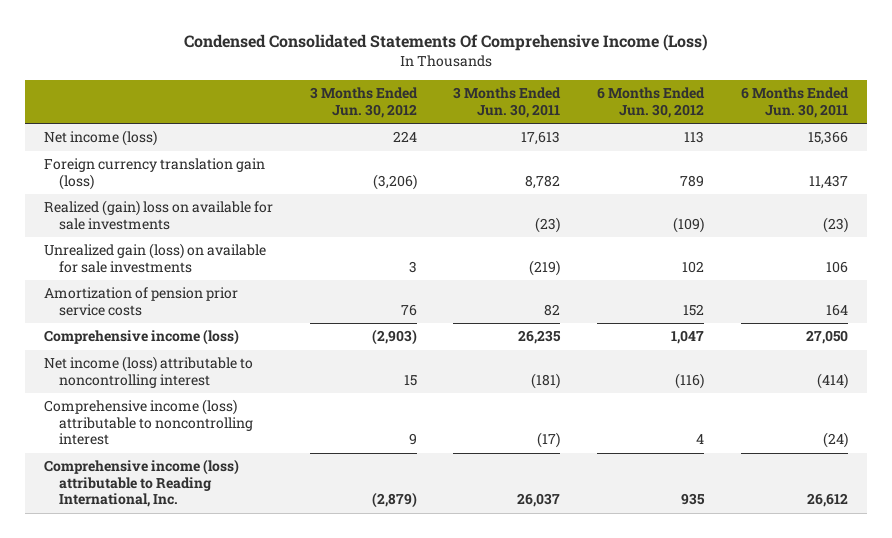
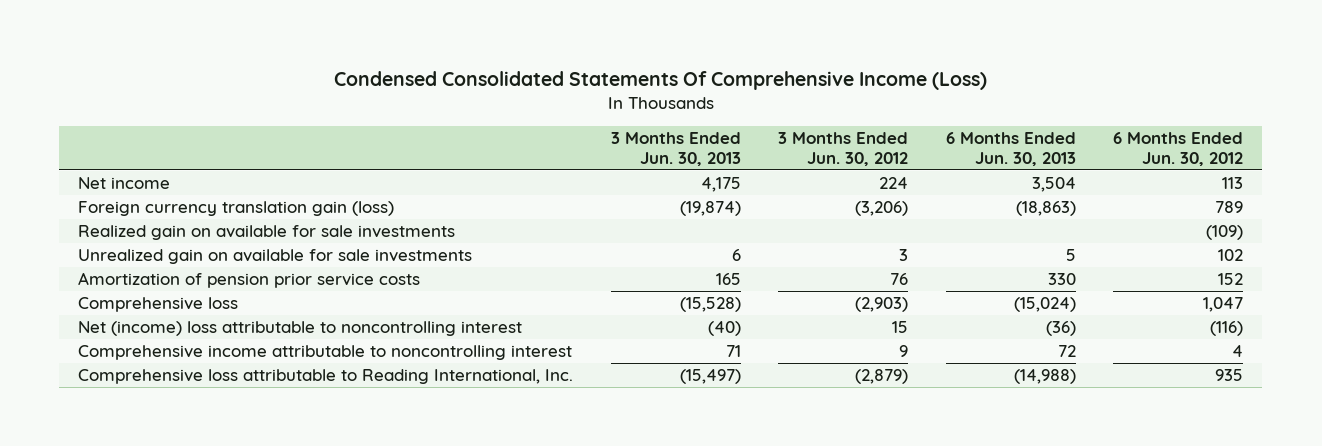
[453,87,562,118] 3 Months Ended Jun. 30, 2011 -> none
[741,87,850,118] 6 Months Ended Jun. 30, 2011 -> none
none -> [610,131,741,166] 3 Months Ended Jun. 30, 2013
none -> [945,131,1076,166] 6 Months Ended Jun. 30, 2013
[43,130,157,147] Net income (loss) -> [78,177,171,190] Net income
[43,200,273,230] Realized (gain) loss on available for sale investments -> [78,225,456,241] Realized gain on available for sale investments
[43,243,266,273] Unrealized gain (loss) on available for sale investments -> [78,249,473,265] Unrealized gain on available for sale investments
[43,329,239,346] Comprehensive income (loss) -> [78,297,239,313] Comprehensive loss
[43,356,253,388] Net income (loss) attributable to noncontrolling interest -> [78,321,523,337] Net (income) loss attributable to noncontrolling interest
[43,399,253,446] Comprehensive income (loss) attributable to noncontrolling interest -> [78,345,573,361] Comprehensive income attributable to noncontrolling interest
[43,459,239,508] Comprehensive income (loss) attributable to Reading International, Inc. -> [78,369,574,385] Comprehensive loss attributable to Reading International, Inc.

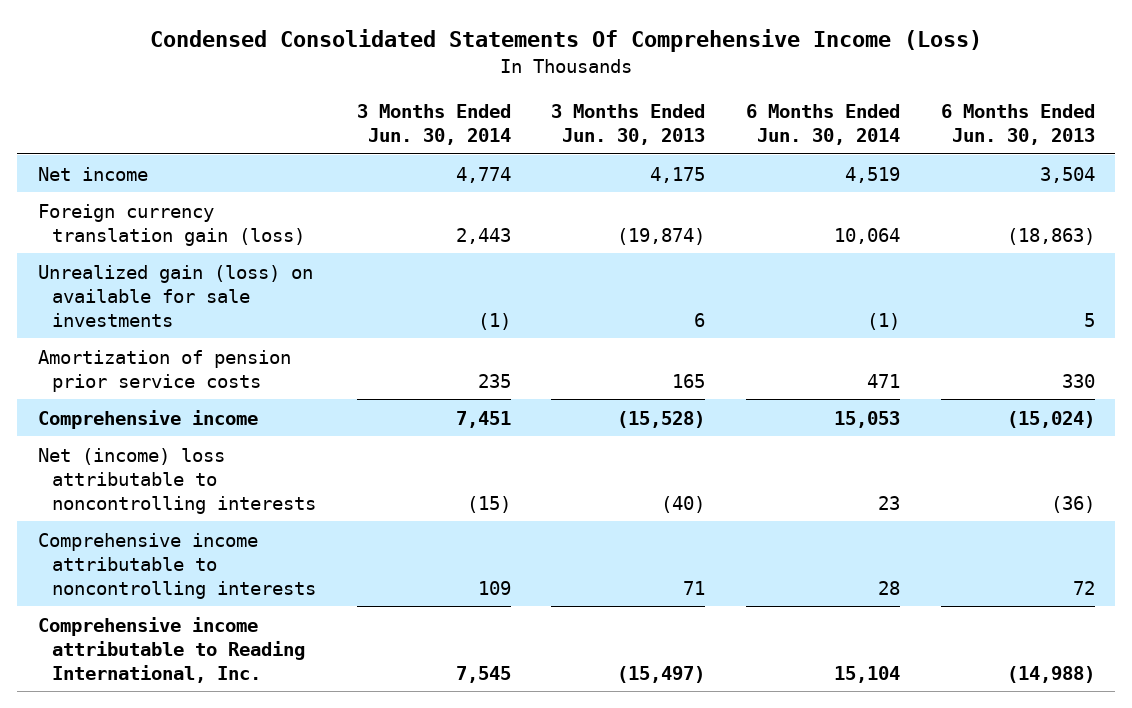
[778,131,909,166] 3 Months Ended Jun. 30, 2012 -> none
[1113,131,1244,166] 6 Months Ended Jun. 30, 2012 -> none
none -> [356,104,511,146] 3 Months Ended Jun. 30, 2014
none -> [746,104,901,146] 6 Months Ended Jun. 30, 2014
[78,225,456,241] Realized gain on available for sale investments -> none
[78,249,473,265] Unrealized gain on available for sale investments -> [37,264,313,327] Unrealized gain (loss) on available for sale investments
[78,297,239,313] Comprehensive loss -> [37,409,258,429] Comprehensive income
[78,321,523,337] Net (income) loss attributable to noncontrolling interest -> [37,447,317,514] Net (income) loss attributable to noncontrolling interests
[78,345,573,361] Comprehensive income attributable to noncontrolling interest -> [37,532,317,599] Comprehensive income attributable to noncontrolling interests
[78,369,574,385] Comprehensive loss attributable to Reading International, Inc. -> [37,616,306,683] Comprehensive income attributable to Reading International, Inc.

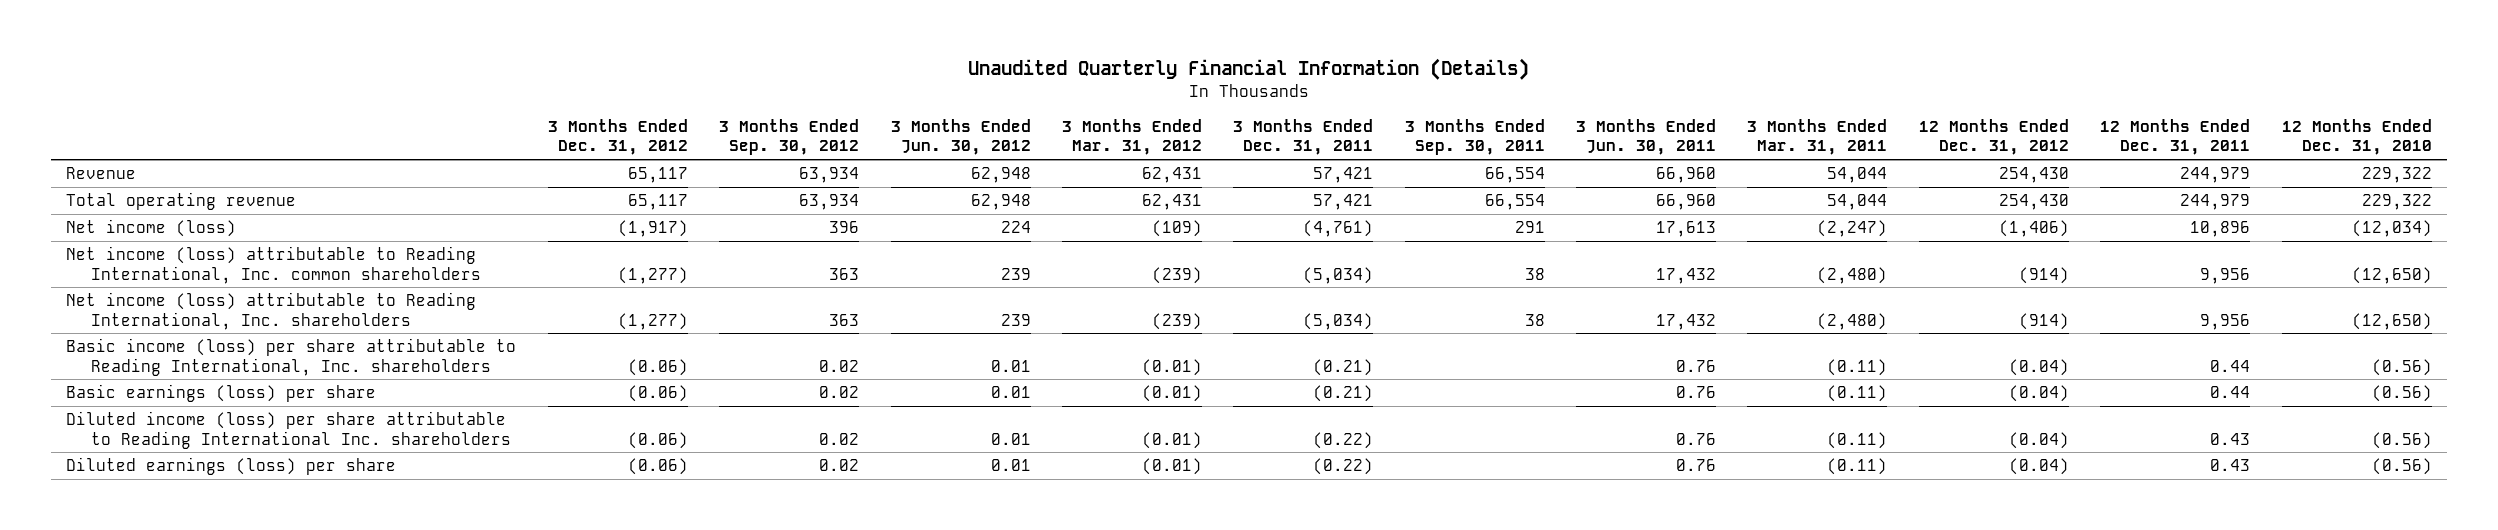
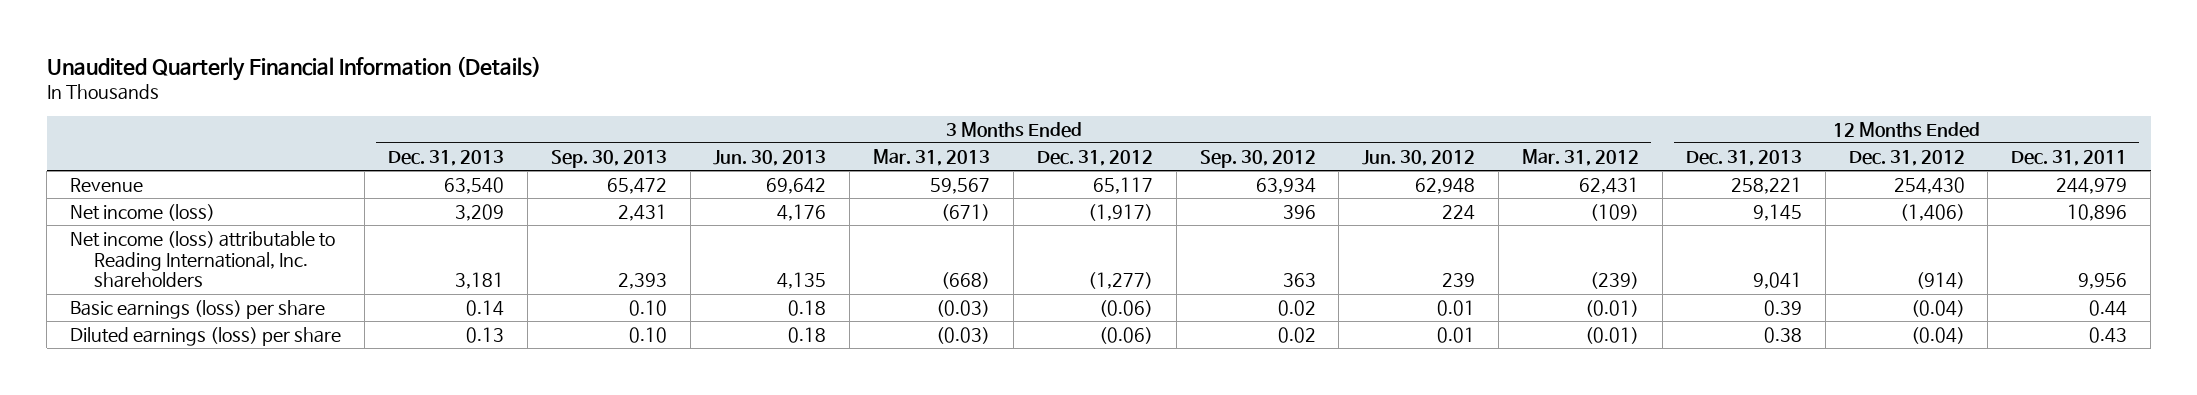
[1233,118,1374,156] 3 Months Ended Dec. 31, 2011 -> none
[1404,118,1545,156] 3 Months Ended Sep. 30, 2011 -> none
[1576,118,1717,156] 3 Months Ended Jun. 30, 2011 -> none
[1747,118,1888,156] 3 Months Ended Mar. 31, 2011 -> none
[2281,118,2432,156] 12 Months Ended Dec. 31, 2010 -> none
none -> [387,149,504,166] Dec. 31, 2013
none -> [550,149,667,168] Sep. 30, 2013
none -> [713,149,827,166] Jun. 30, 2013
none -> [873,148,991,166] Mar. 31, 2013
none -> [1685,149,1802,166] Dec. 31, 2013
[66,191,297,210] Total operating revenue -> none
[66,245,482,284] Net income (loss) attributable to Reading International, Inc. common shareholders -> none
[66,337,517,376] Basic income (loss) per share attributable to Reading International, Inc. shareholders -> none
[66,410,512,449] Diluted income (loss) per share attributable to Reading International Inc. shareholders -> none

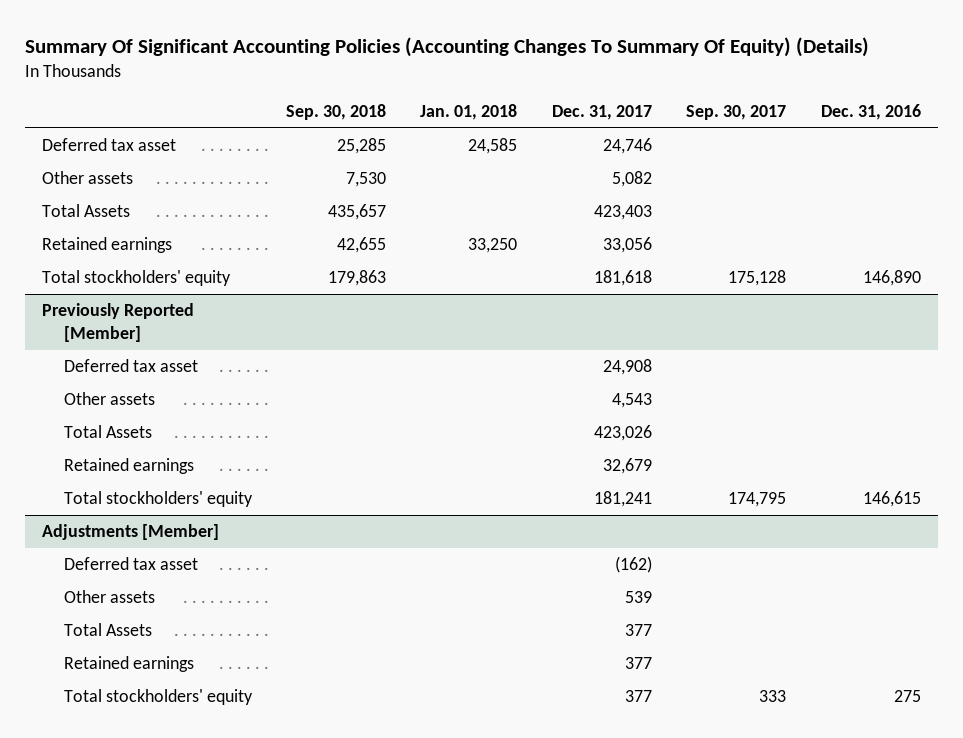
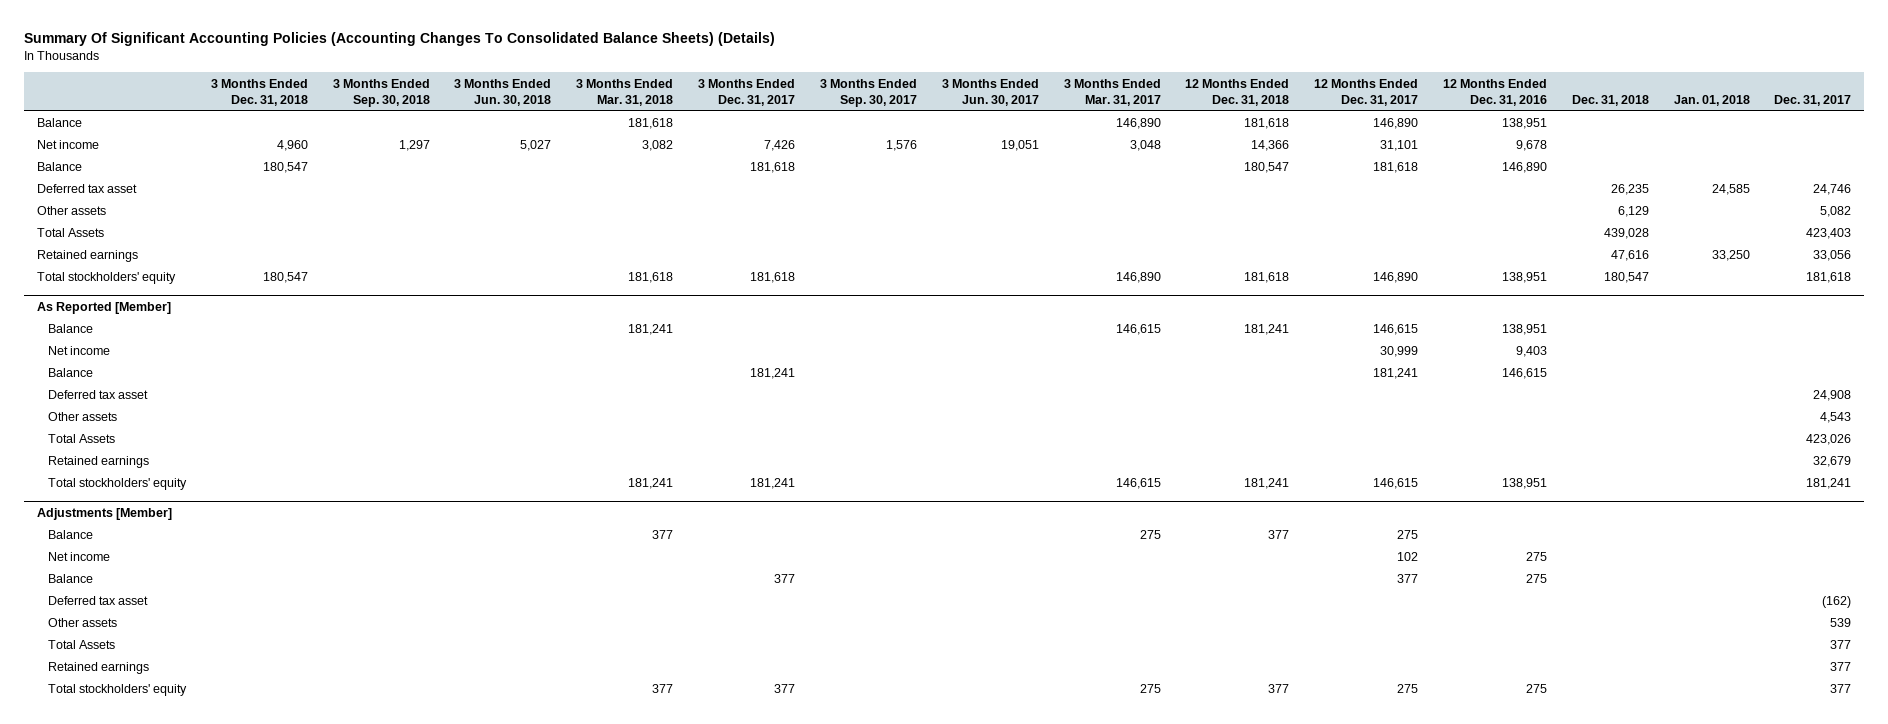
[25,36,870,57] Summary Of Significant Accounting Policies (Accounting Changes To Summary Of Equity) (Details) -> [24,32,776,47] Summary Of Significant Accounting Policies (Accounting Changes To Consolidated Balance Sheets) (Details)
[285,104,386,121] Sep. 30, 2018 -> none
[686,105,787,121] Sep. 30, 2017 -> none
[820,104,921,121] Dec. 31, 2016 -> none
none -> [210,78,308,106] 3 Months Ended Dec. 31, 2018
none -> [332,78,430,107] 3 Months Ended Sep. 30, 2018
none -> [454,78,552,106] 3 Months Ended Jun. 30, 2018
none -> [576,78,674,106] 3 Months Ended Mar. 31, 2018
none -> [698,78,796,106] 3 Months Ended Dec. 31, 2017
none -> [819,78,917,107] 3 Months Ended Sep. 30, 2017
none -> [941,78,1039,106] 3 Months Ended Jun. 30, 2017
none -> [1063,78,1161,106] 3 Months Ended Mar. 31, 2017
none -> [1185,78,1290,106] 12 Months Ended Dec. 31, 2018
none -> [1314,78,1419,106] 12 Months Ended Dec. 31, 2017
none -> [1442,78,1547,106] 12 Months Ended Dec. 31, 2016
none -> [1571,94,1649,106] Dec. 31, 2018
none -> [36,118,82,128] Balance
none -> [36,140,99,150] Net income
none -> [36,162,82,172] Balance
[42,303,195,343] Previously Reported [Member] -> [36,302,171,315] As Reported [Member]
none -> [48,324,94,334] Balance
none -> [48,346,111,356] Net income
none -> [48,368,94,378] Balance
none -> [48,530,94,540] Balance
none -> [48,552,111,562] Net income
none -> [48,574,94,584] Balance

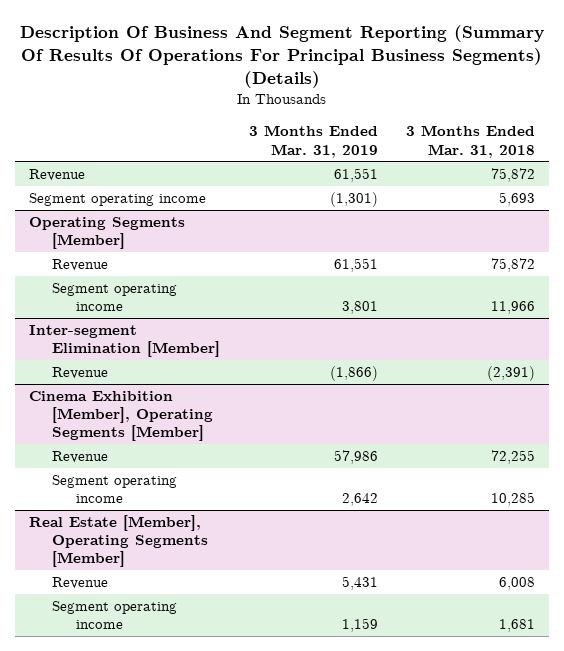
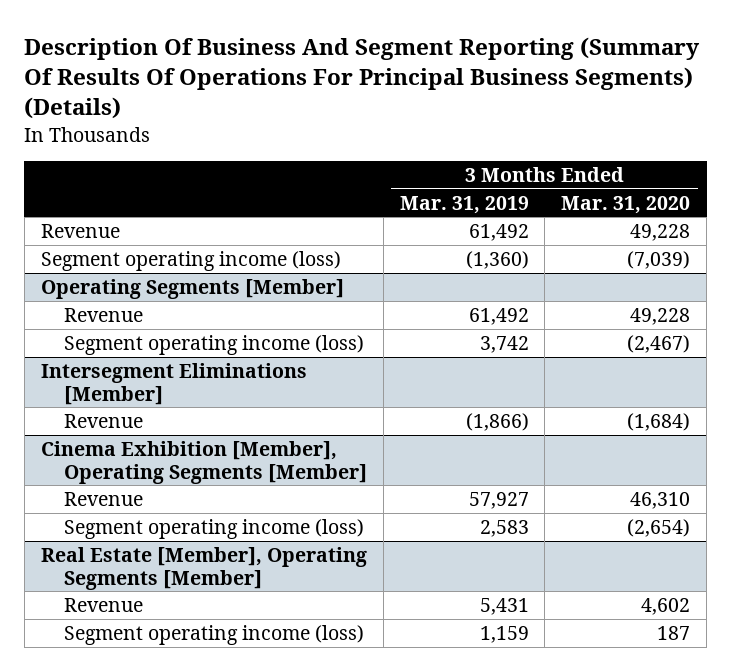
[406,125,536,158] 3 Months Ended Mar. 31, 2018 -> none
none -> [561,195,691,214] Mar. 31, 2020
[333,168,378,183] 61,551 -> [468,223,529,241] 61,492
[28,193,206,207] Segment operating income -> [40,250,341,271] Segment operating income (loss)
[329,192,378,208] (1,301) -> [465,250,529,269] (1,360)
[333,258,378,273] 61,551 -> [468,307,529,325] 61,492
[52,283,178,312] Segment operating income -> [63,334,364,355] Segment operating income (loss)
[341,301,378,315] 3,801 -> [479,335,529,353] 3,742
[28,325,221,358] Inter-segment Elimination [Member] -> [40,362,307,405] Intersegment Eliminations [Member]
[333,450,378,465] 57,986 -> [468,491,529,509] 57,927
[52,475,178,504] Segment operating income -> [63,518,364,539] Segment operating income (loss)
[341,493,378,507] 2,642 -> [479,519,529,537] 2,583
[52,601,178,630] Segment operating income -> [63,624,364,645] Segment operating income (loss)

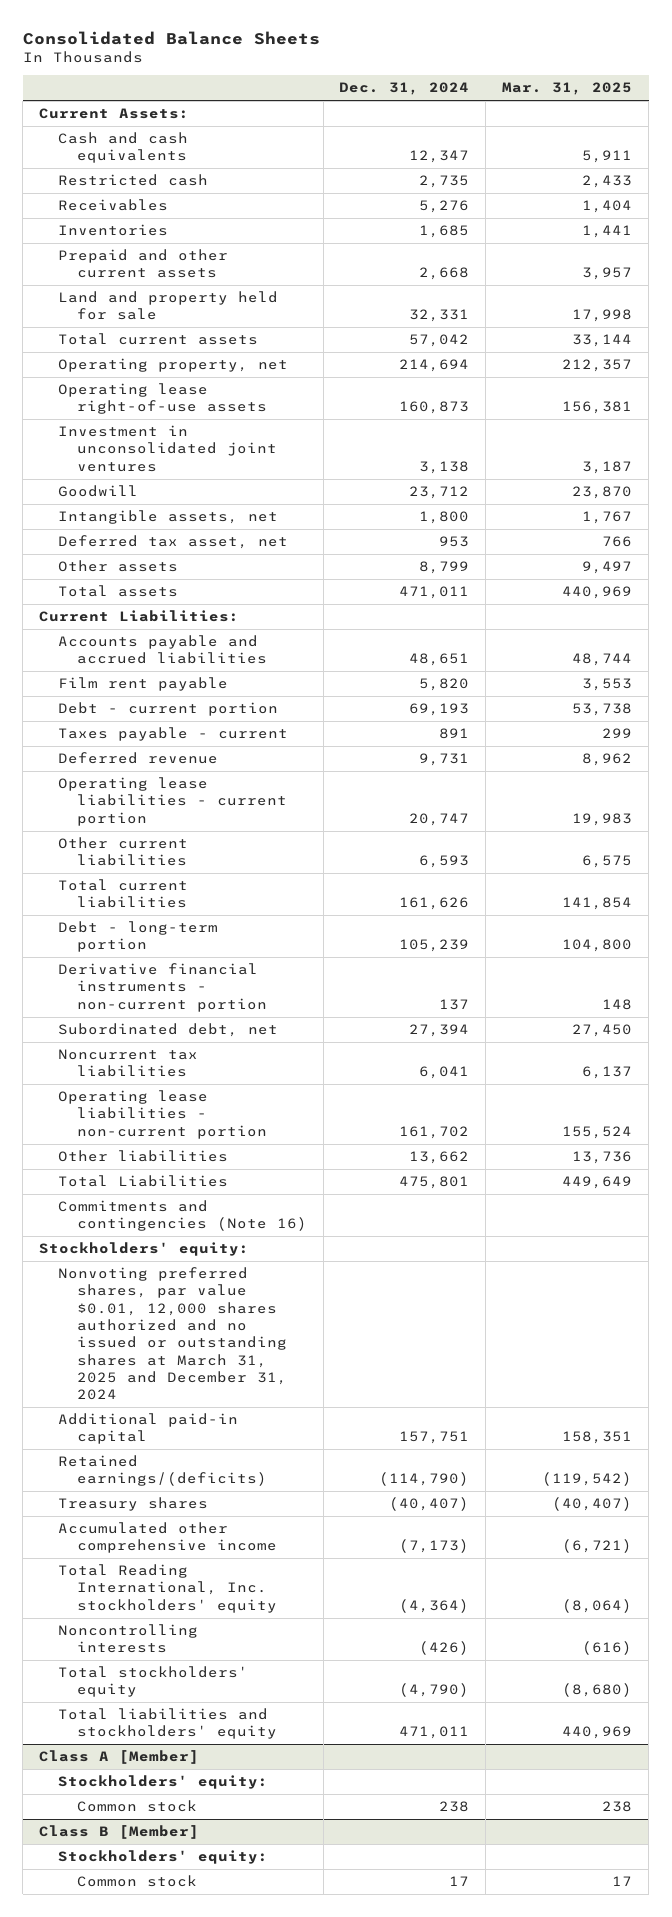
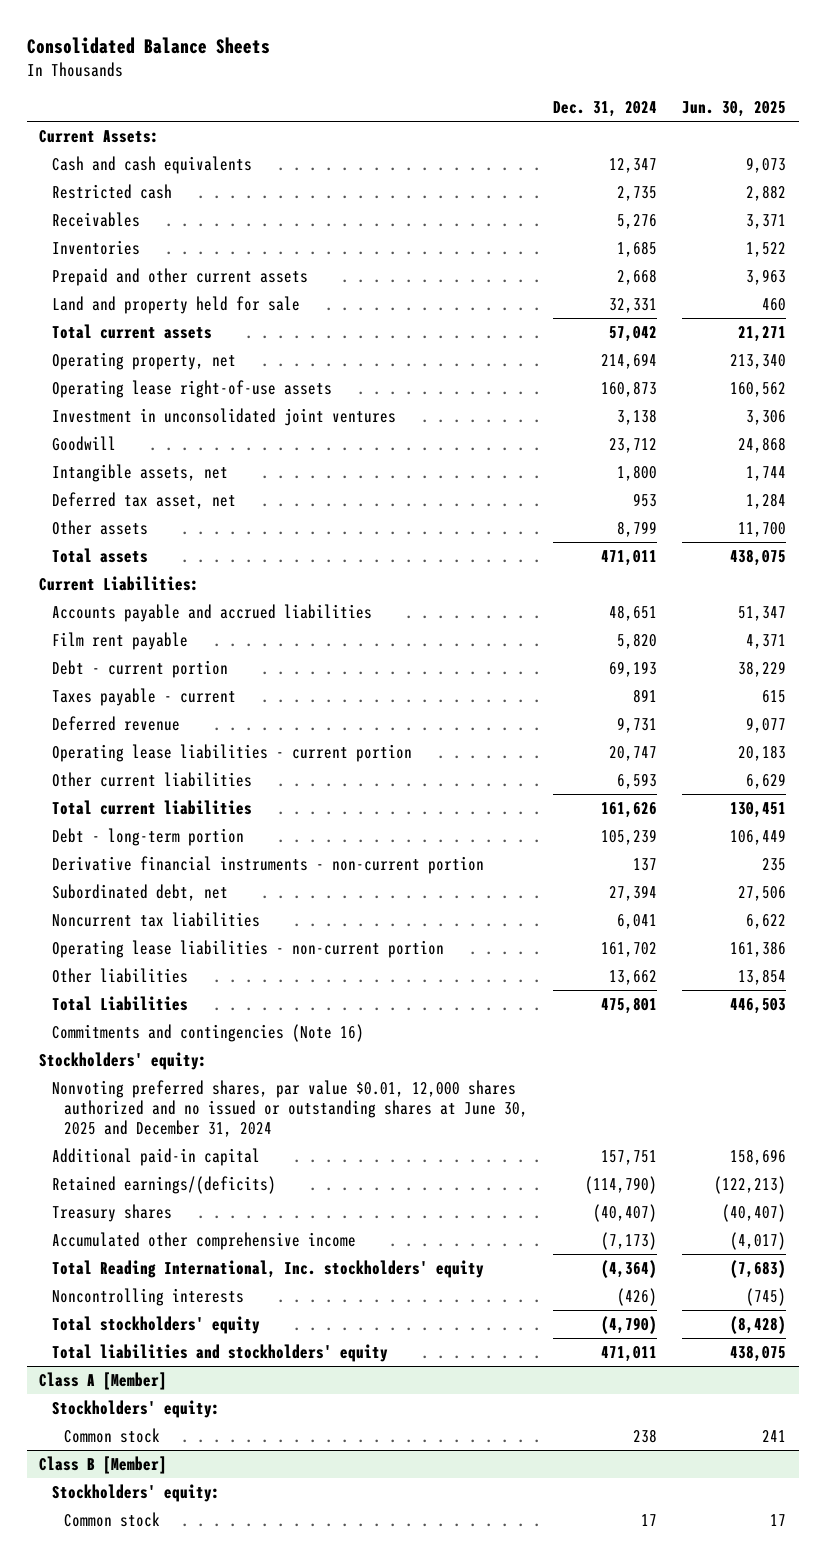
[502,82,633,96] Mar. 31, 2025 -> none
none -> [682,101,787,118] Jun. 30, 2025
[57,1267,287,1401] Nonvoting preferred shares, par value $0.01, 12,000 shares authorized and no issued or outstanding shares at March 31, 2025 and December 31, 2024 -> [51,1079,529,1138] Nonvoting preferred shares, par value $0.01, 12,000 shares authorized and no issued or outstanding shares at June 30, 2025 and December 31, 2024

